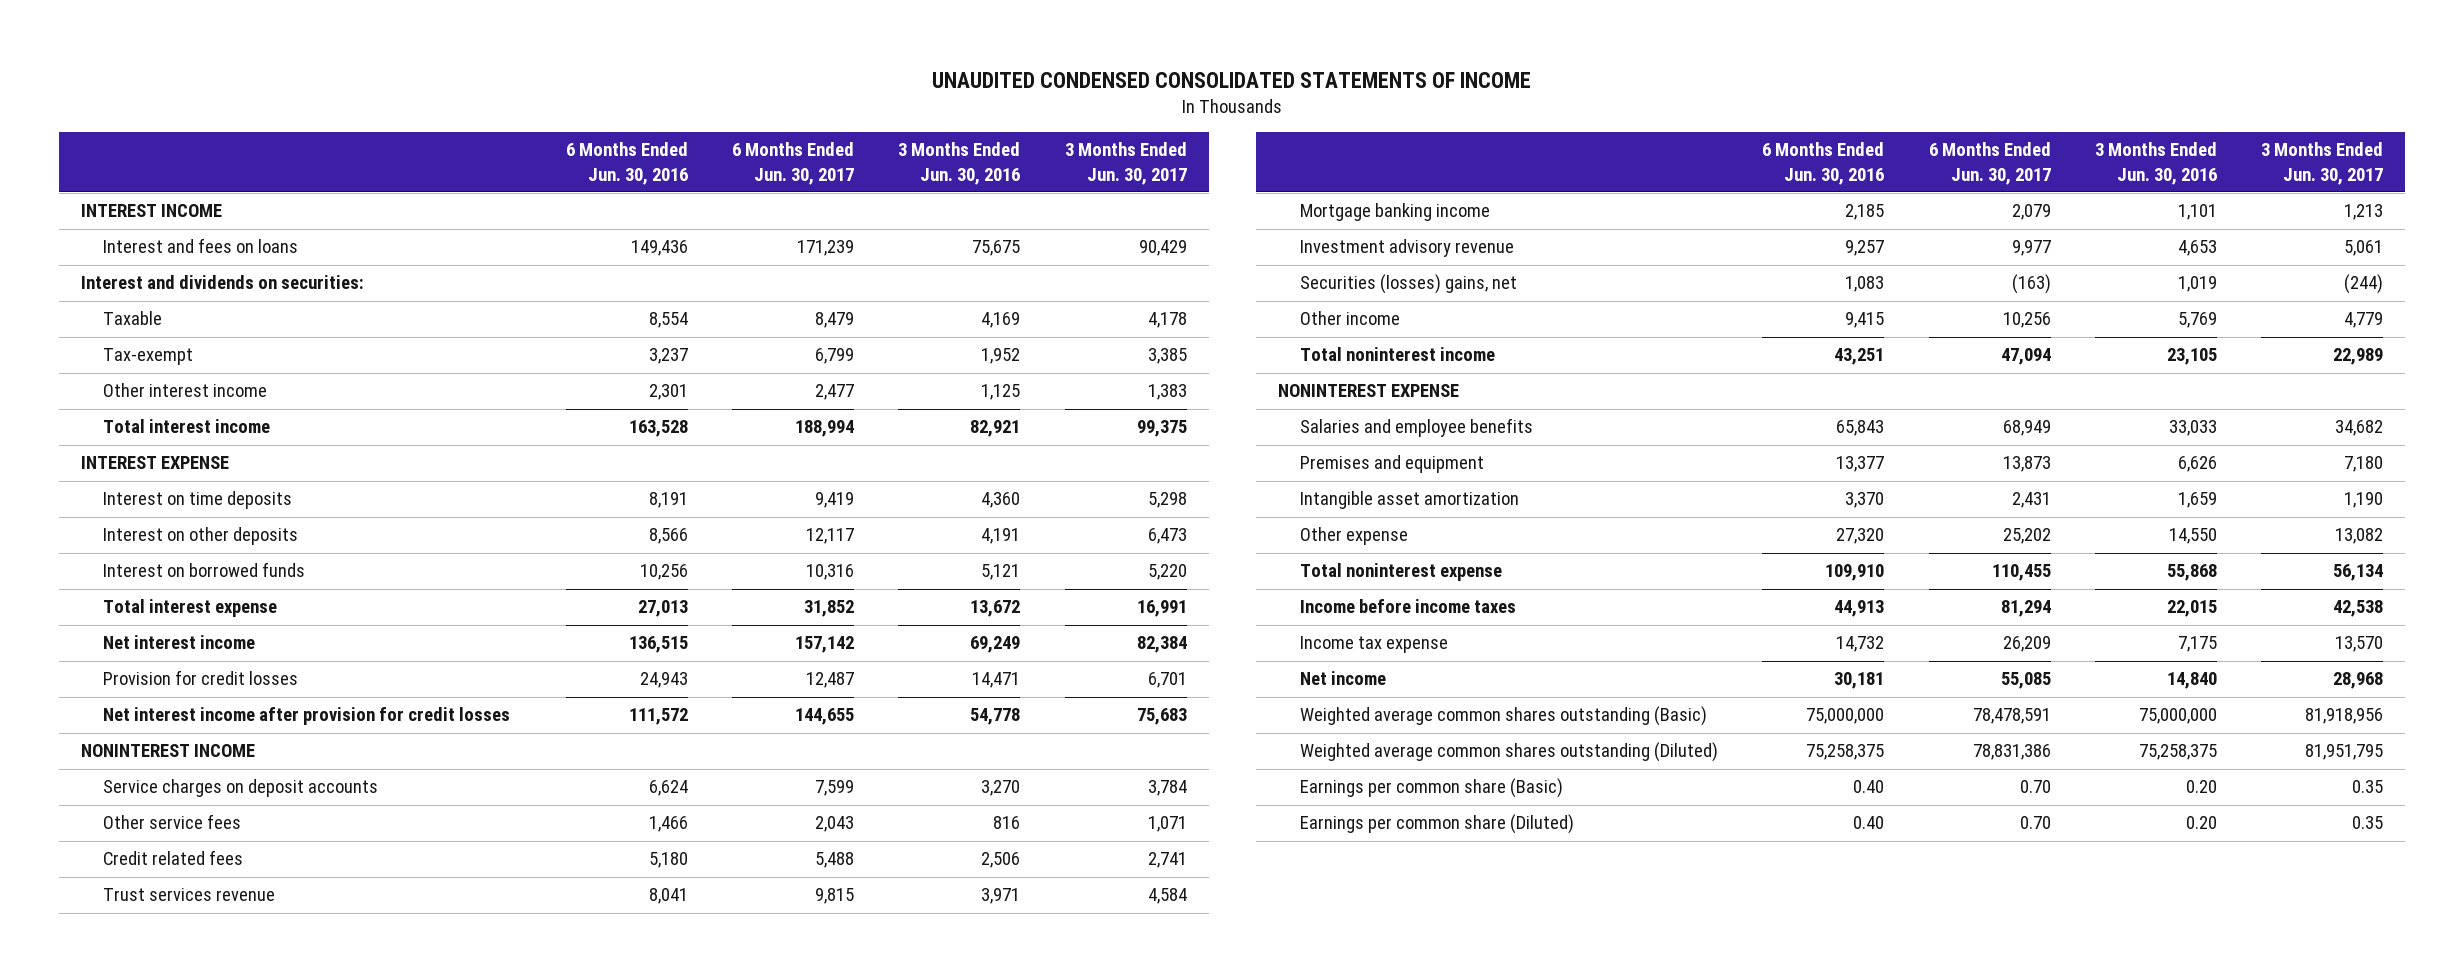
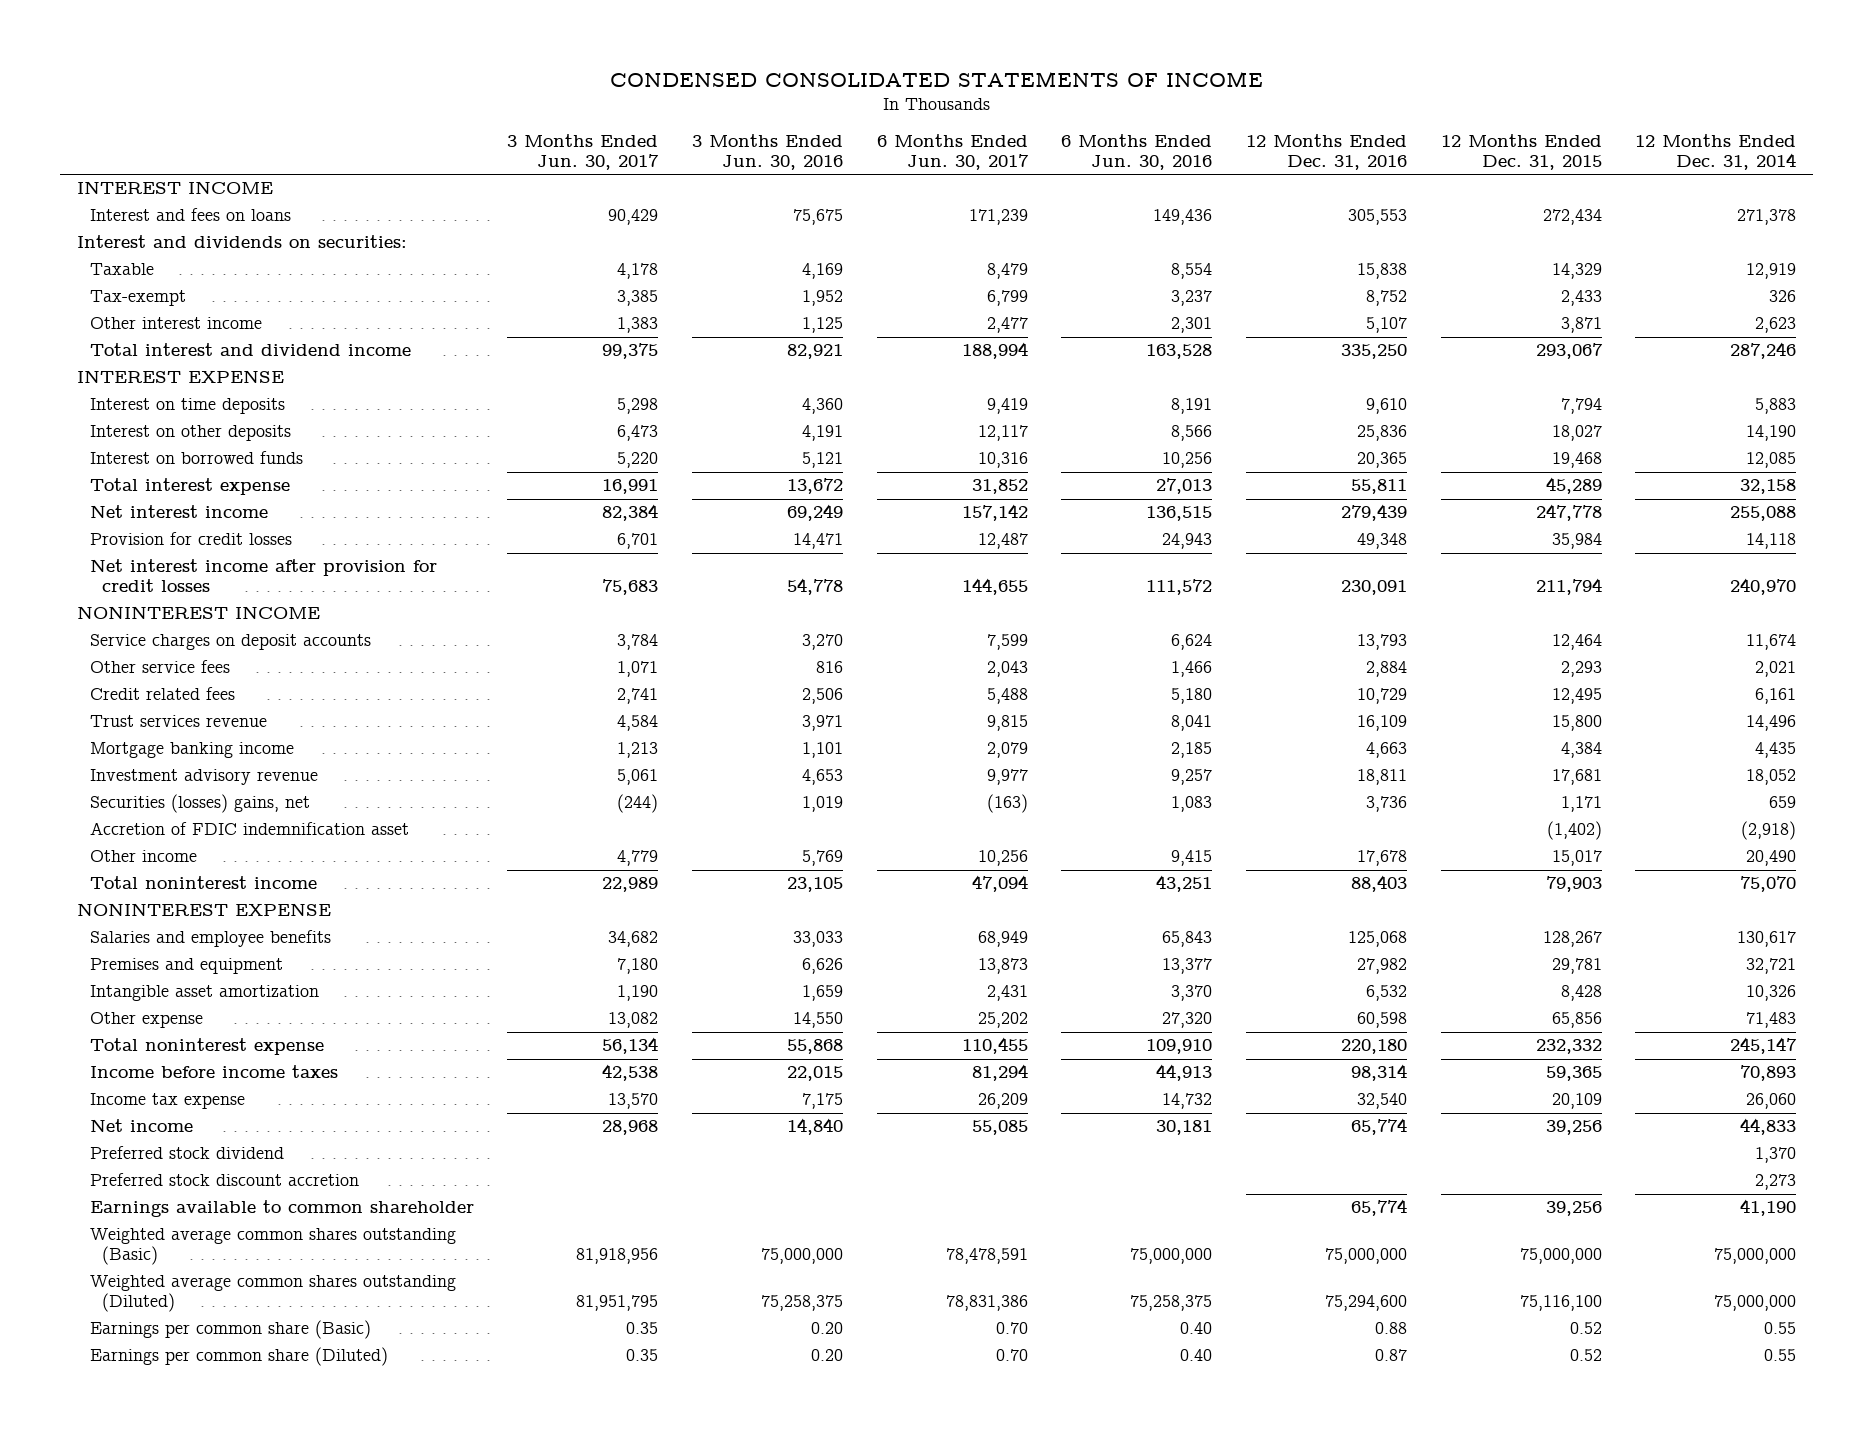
[932,71,1532,88] UNAUDITED CONDENSED CONSOLIDATED STATEMENTS OF INCOME -> [609,71,1263,88] CONDENSED CONSOLIDATED STATEMENTS OF INCOME
none -> [1246,133,1408,170] 12 Months Ended Dec. 31, 2016
none -> [1440,133,1602,170] 12 Months Ended Dec. 31, 2015
none -> [1635,133,1797,170] 12 Months Ended Dec. 31, 2014
[103,419,271,434] Total interest income -> [89,343,411,357] Total interest and dividend income
none -> [89,822,409,836] Accretion of FDIC indemnification asset
none -> [89,1146,284,1160] Preferred stock dividend
none -> [89,1173,359,1187] Preferred stock discount accretion
none -> [89,1200,474,1218] Earnings available to common shareholder

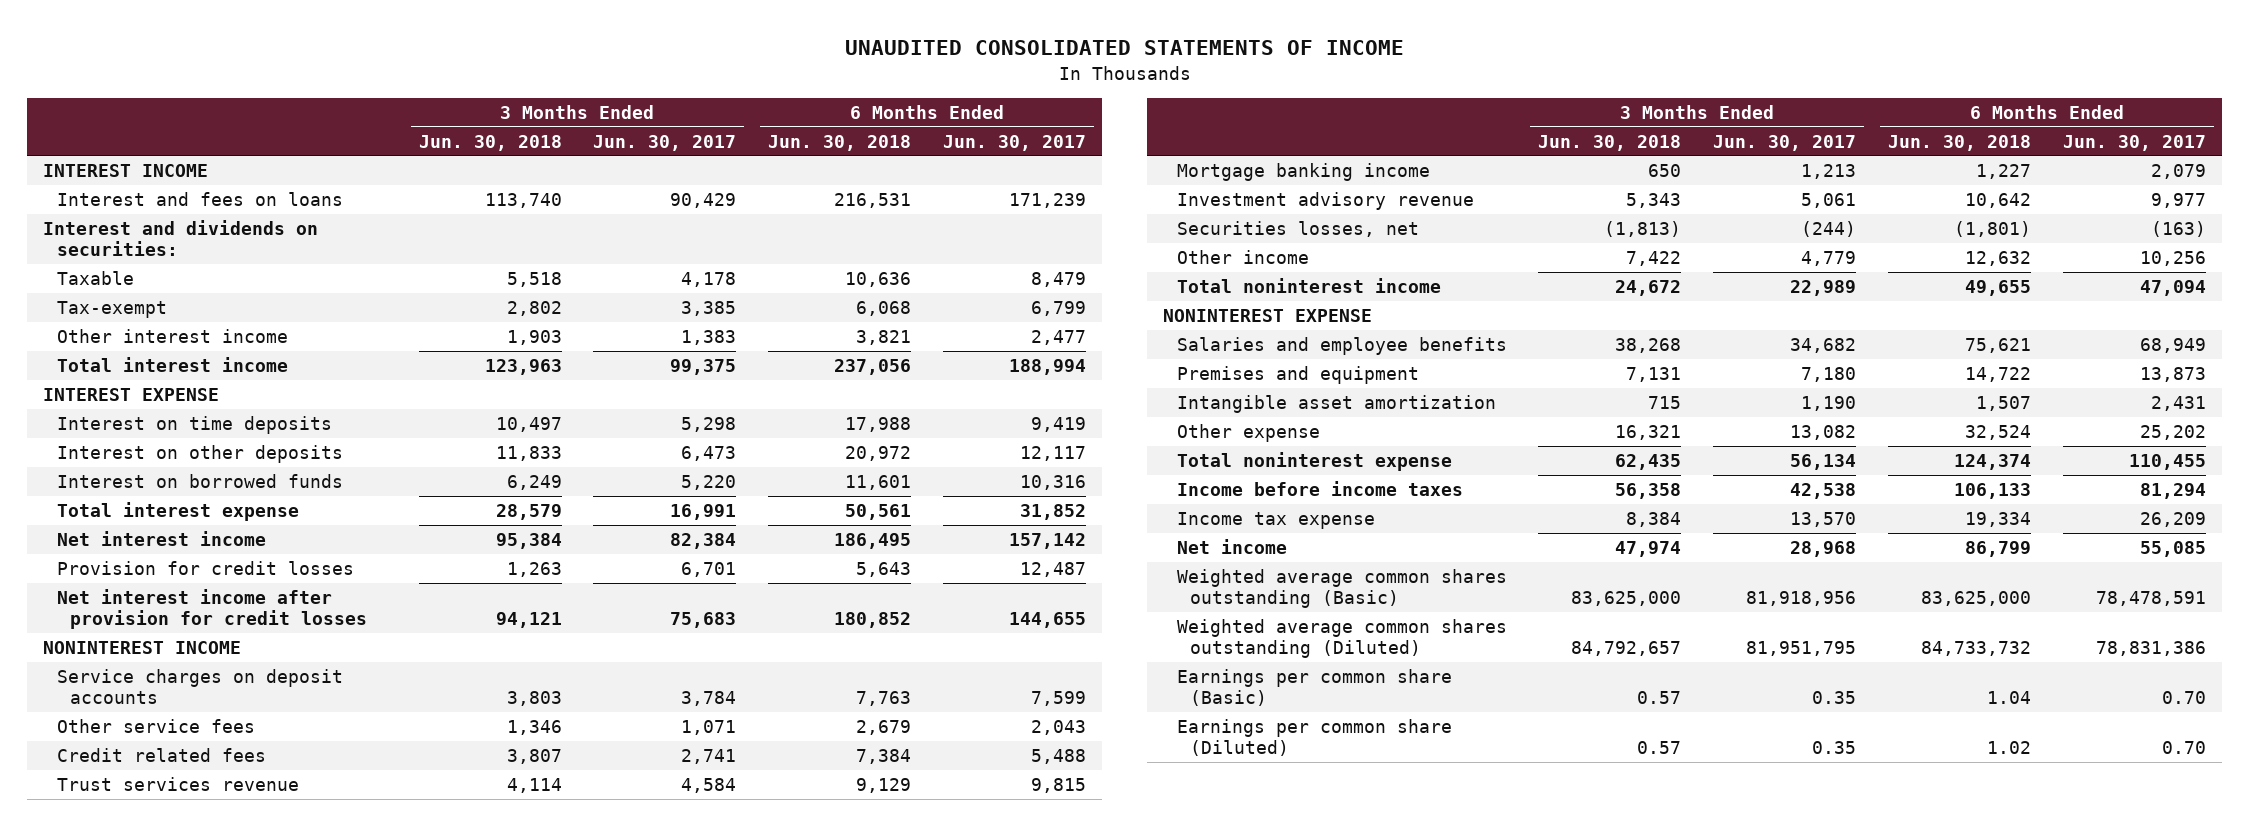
[609,71,1263,88] CONDENSED CONSOLIDATED STATEMENTS OF INCOME -> [844,40,1404,56] UNAUDITED CONSOLIDATED STATEMENTS OF INCOME
[692,133,844,170] 3 Months Ended Jun. 30, 2016 -> none
[1061,133,1213,170] 6 Months Ended Jun. 30, 2016 -> none
[1246,133,1408,170] 12 Months Ended Dec. 31, 2016 -> none
[1440,133,1602,170] 12 Months Ended Dec. 31, 2015 -> none
[1635,133,1797,170] 12 Months Ended Dec. 31, 2014 -> none
none -> [418,134,562,151] Jun. 30, 2018
none -> [768,134,912,151] Jun. 30, 2018
[89,343,411,357] Total interest and dividend income -> [56,356,288,372] Total interest income
[89,822,409,836] Accretion of FDIC indemnification asset -> none
[89,794,310,814] Securities (losses) gains, net -> [1176,220,1419,237] Securities losses, net
[89,1146,284,1160] Preferred stock dividend -> none
[89,1173,359,1187] Preferred stock discount accretion -> none
[89,1200,474,1218] Earnings available to common shareholder -> none

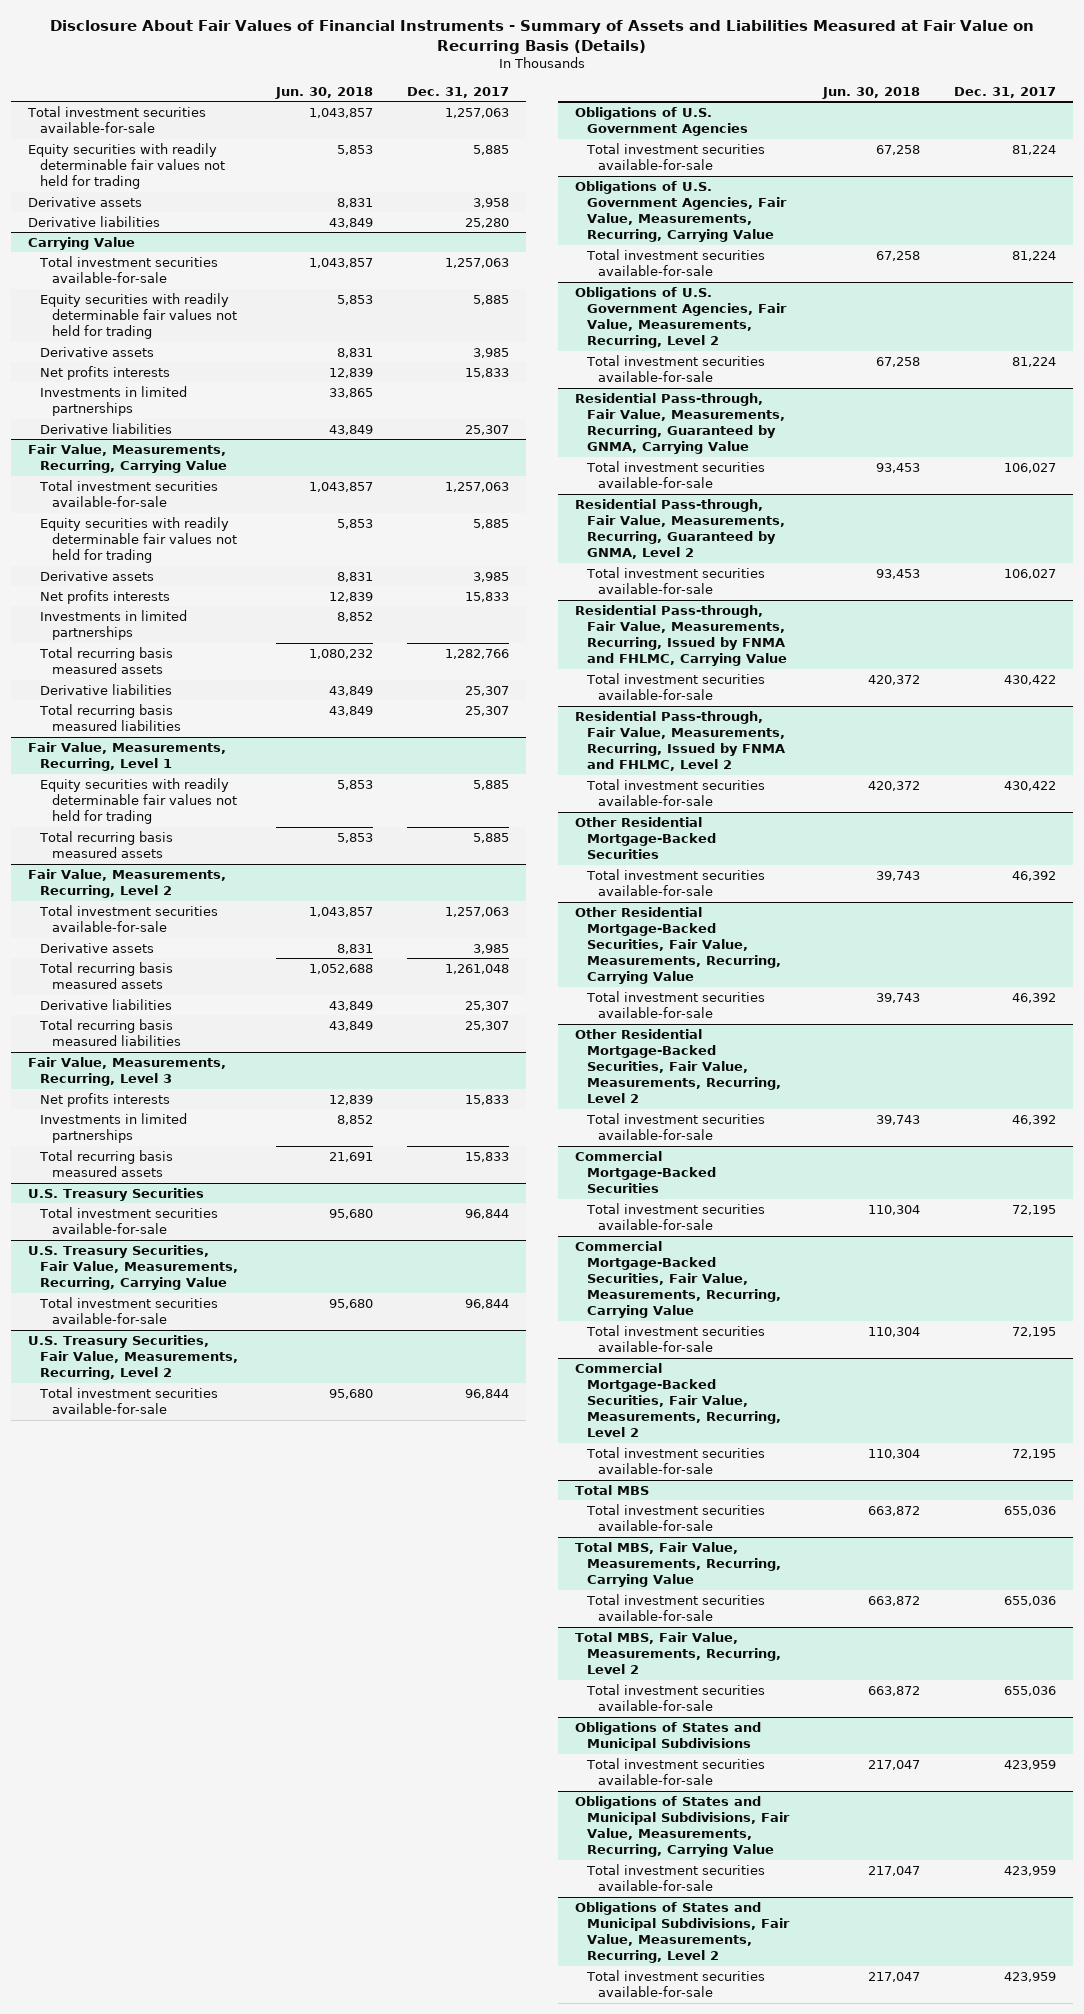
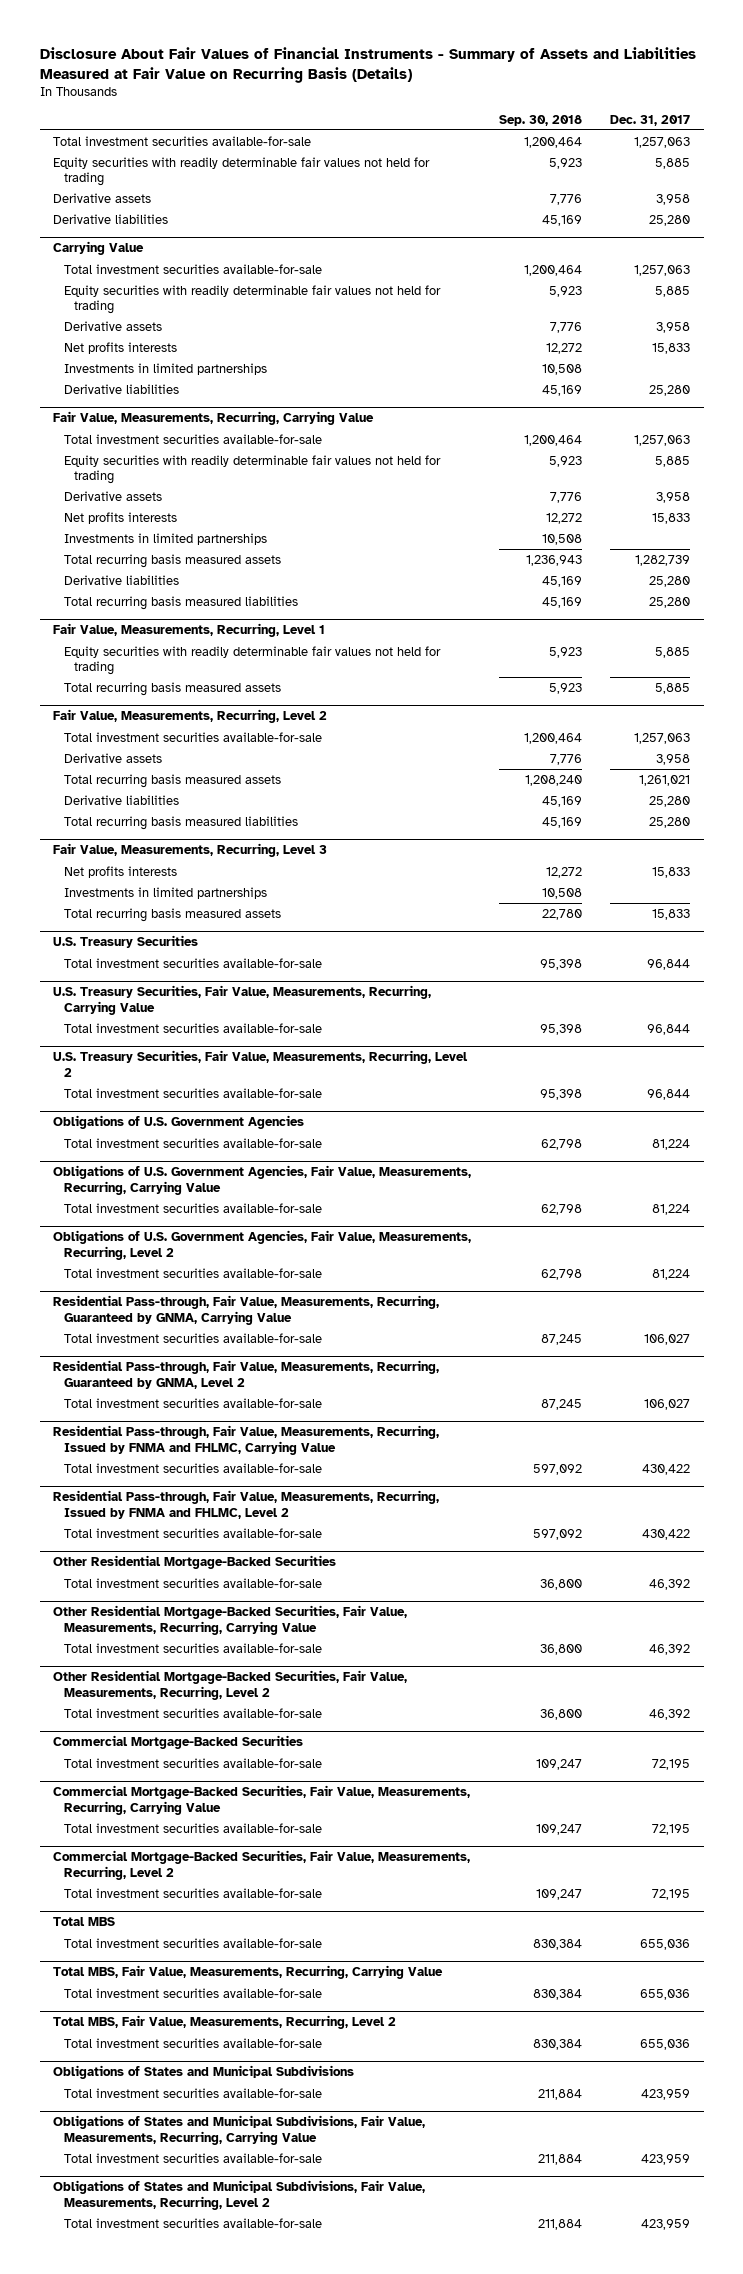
[275,86,374,99] Jun. 30, 2018 -> none
none -> [499,114,583,126] Sep. 30, 2018
[473,347,510,358] 3,985 -> [655,321,690,333] 3,958
[465,424,510,435] 25,307 -> [648,384,690,396] 25,280
[473,571,510,582] 3,985 -> [655,491,690,503] 3,958
[445,648,510,659] 1,282,766 -> [634,554,690,566] 1,282,739
[465,685,510,696] 25,307 -> [648,575,690,587] 25,280
[465,705,510,716] 25,307 -> [648,596,690,608] 25,280
[473,943,510,954] 3,985 -> [655,753,690,765] 3,958
[445,963,510,974] 1,261,048 -> [638,774,690,786] 1,261,021
[465,1000,510,1011] 25,307 -> [648,795,690,807] 25,280
[465,1020,510,1031] 25,307 -> [648,816,690,828] 25,280

